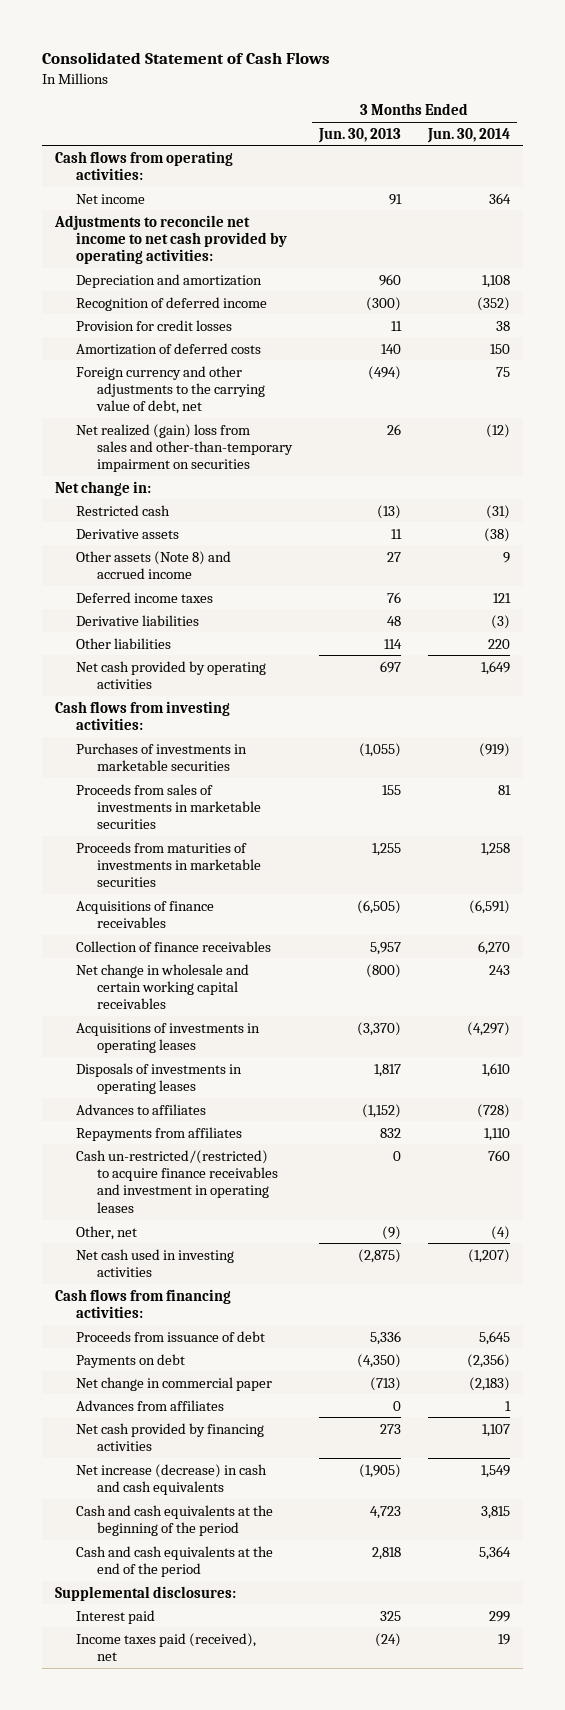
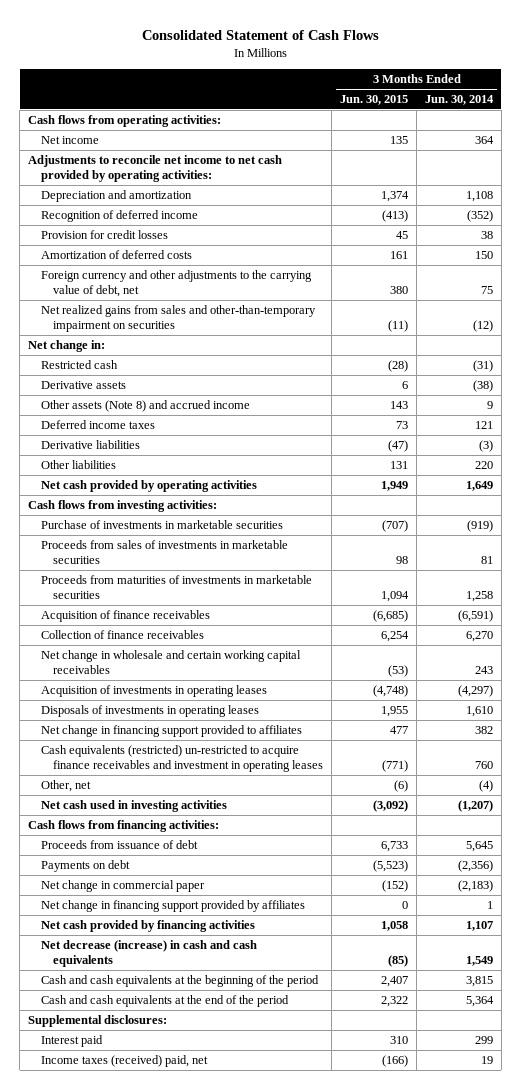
[317,127,401,143] Jun. 30, 2013 -> none
none -> [340,95,409,106] Jun. 30, 2015
[76,423,294,473] Net realized (gain) loss from sales and other-than-temporary impairment on securities -> [40,305,316,332] Net realized gains from sales and other-than-temporary impairment on securities
[76,742,248,772] Purchases of investments in marketable securities -> [40,520,283,530] Purchase of investments in marketable securities
[76,900,215,929] Acquisitions of finance receivables -> [40,610,210,623] Acquisition of finance receivables
[76,1022,261,1054] Acquisitions of investments in operating leases -> [40,685,267,698] Acquisition of investments in operating leases
[76,1103,207,1115] Advances to affiliates -> none
[76,1126,243,1141] Repayments from affiliates -> none
none -> [40,725,302,738] Net change in financing support provided to affiliates
[76,1149,279,1213] Cash un-restricted/(restricted) to acquire finance receivables and investment in operating leases -> [40,745,324,772] Cash equivalents (restricted) un-restricted to acquire finance receivables and investment in operating leases
[76,1399,225,1411] Advances from affiliates -> none
none -> [40,900,305,913] Net change in financing support provided by affiliates
[76,1463,268,1496] Net increase (decrease) in cash and cash equivalents -> [40,940,257,967] Net decrease (increase) in cash and cash equivalents
[76,1632,257,1662] Income taxes paid (received), net -> [40,1055,208,1068] Income taxes (received) paid, net

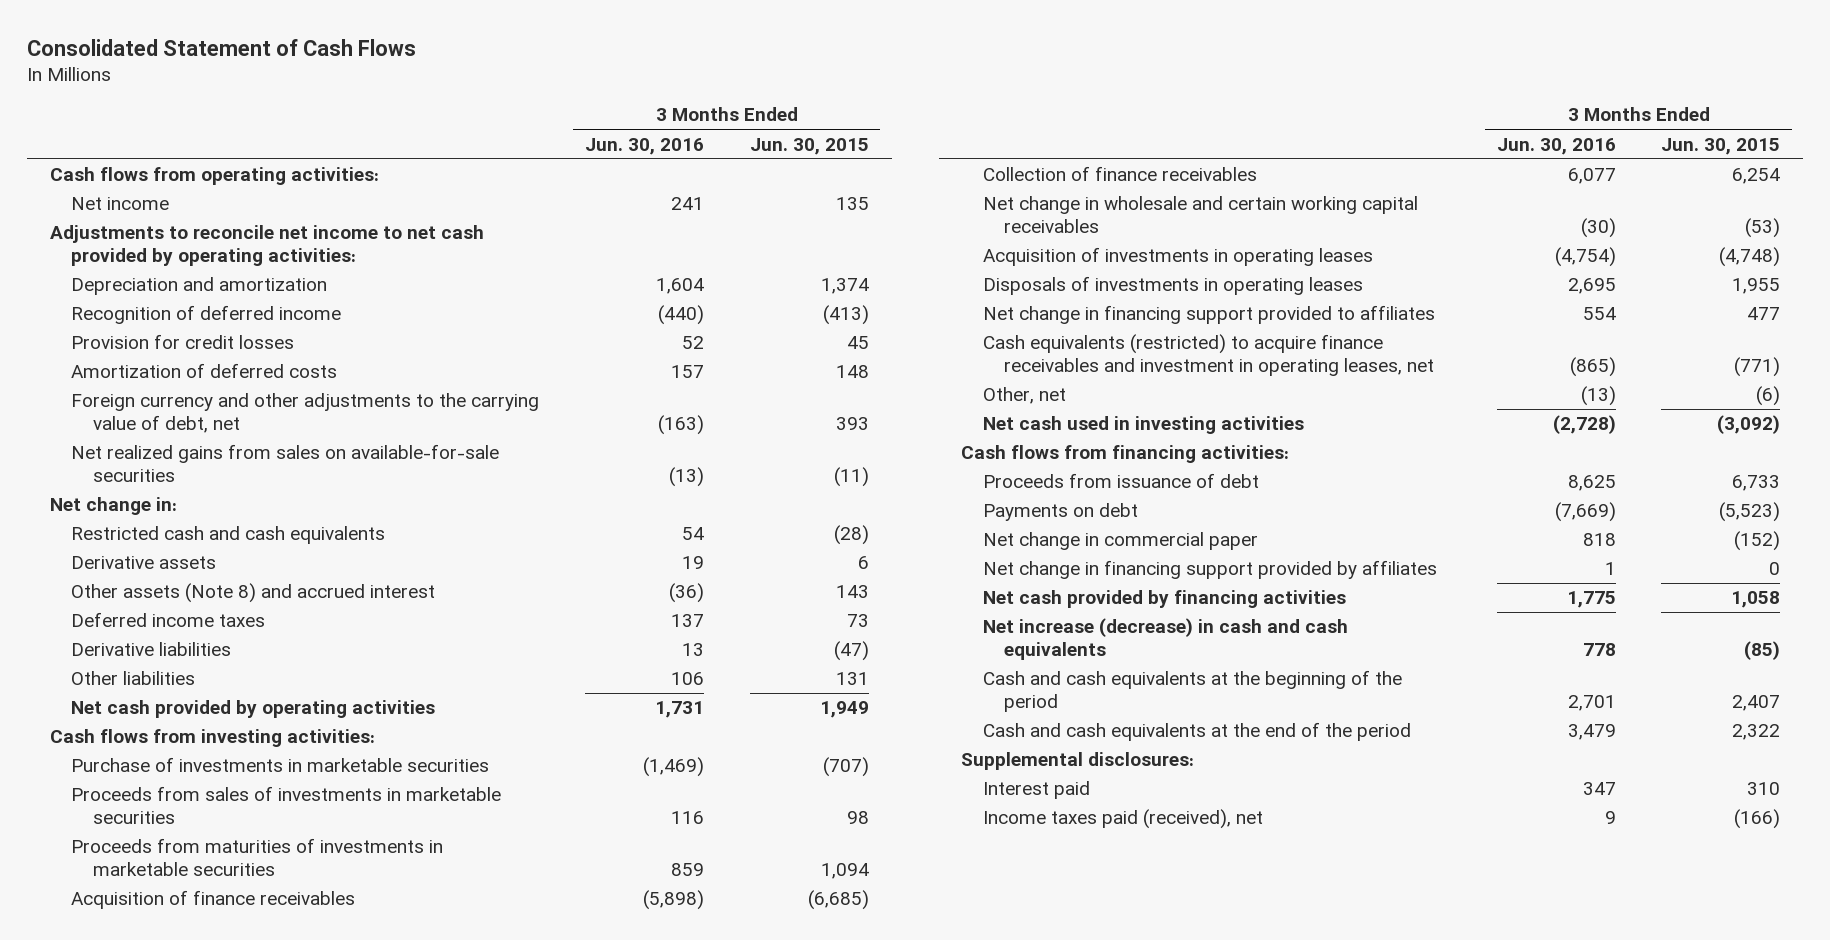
[424,95,494,106] Jun. 30, 2014 -> none
none -> [584,137,704,155] Jun. 30, 2016
[40,305,316,332] Net realized gains from sales and other-than-temporary impairment on securities -> none
[390,251,409,260] 161 -> [835,365,869,379] 148
[390,285,409,294] 380 -> [835,416,869,430] 393
none -> [71,444,500,482] Net realized gains from sales on available-for-sale securities
[40,360,118,370] Restricted cash -> [71,526,386,545] Restricted cash and cash equivalents
[40,400,250,413] Other assets (Note 8) and accrued income -> [71,583,436,604] Other assets (Note 8) and accrued interest
[40,745,324,772] Cash equivalents (restricted) un-restricted to acquire finance receivables and investment in operating leases -> [982,334,1435,376] Cash equivalents (restricted) to acquire finance receivables and investment in operating leases, net
[40,940,257,967] Net decrease (increase) in cash and cash equivalents -> [982,618,1348,660] Net increase (decrease) in cash and cash equivalents
[40,1055,208,1068] Income taxes (received) paid, net -> [982,809,1263,830] Income taxes paid (received), net

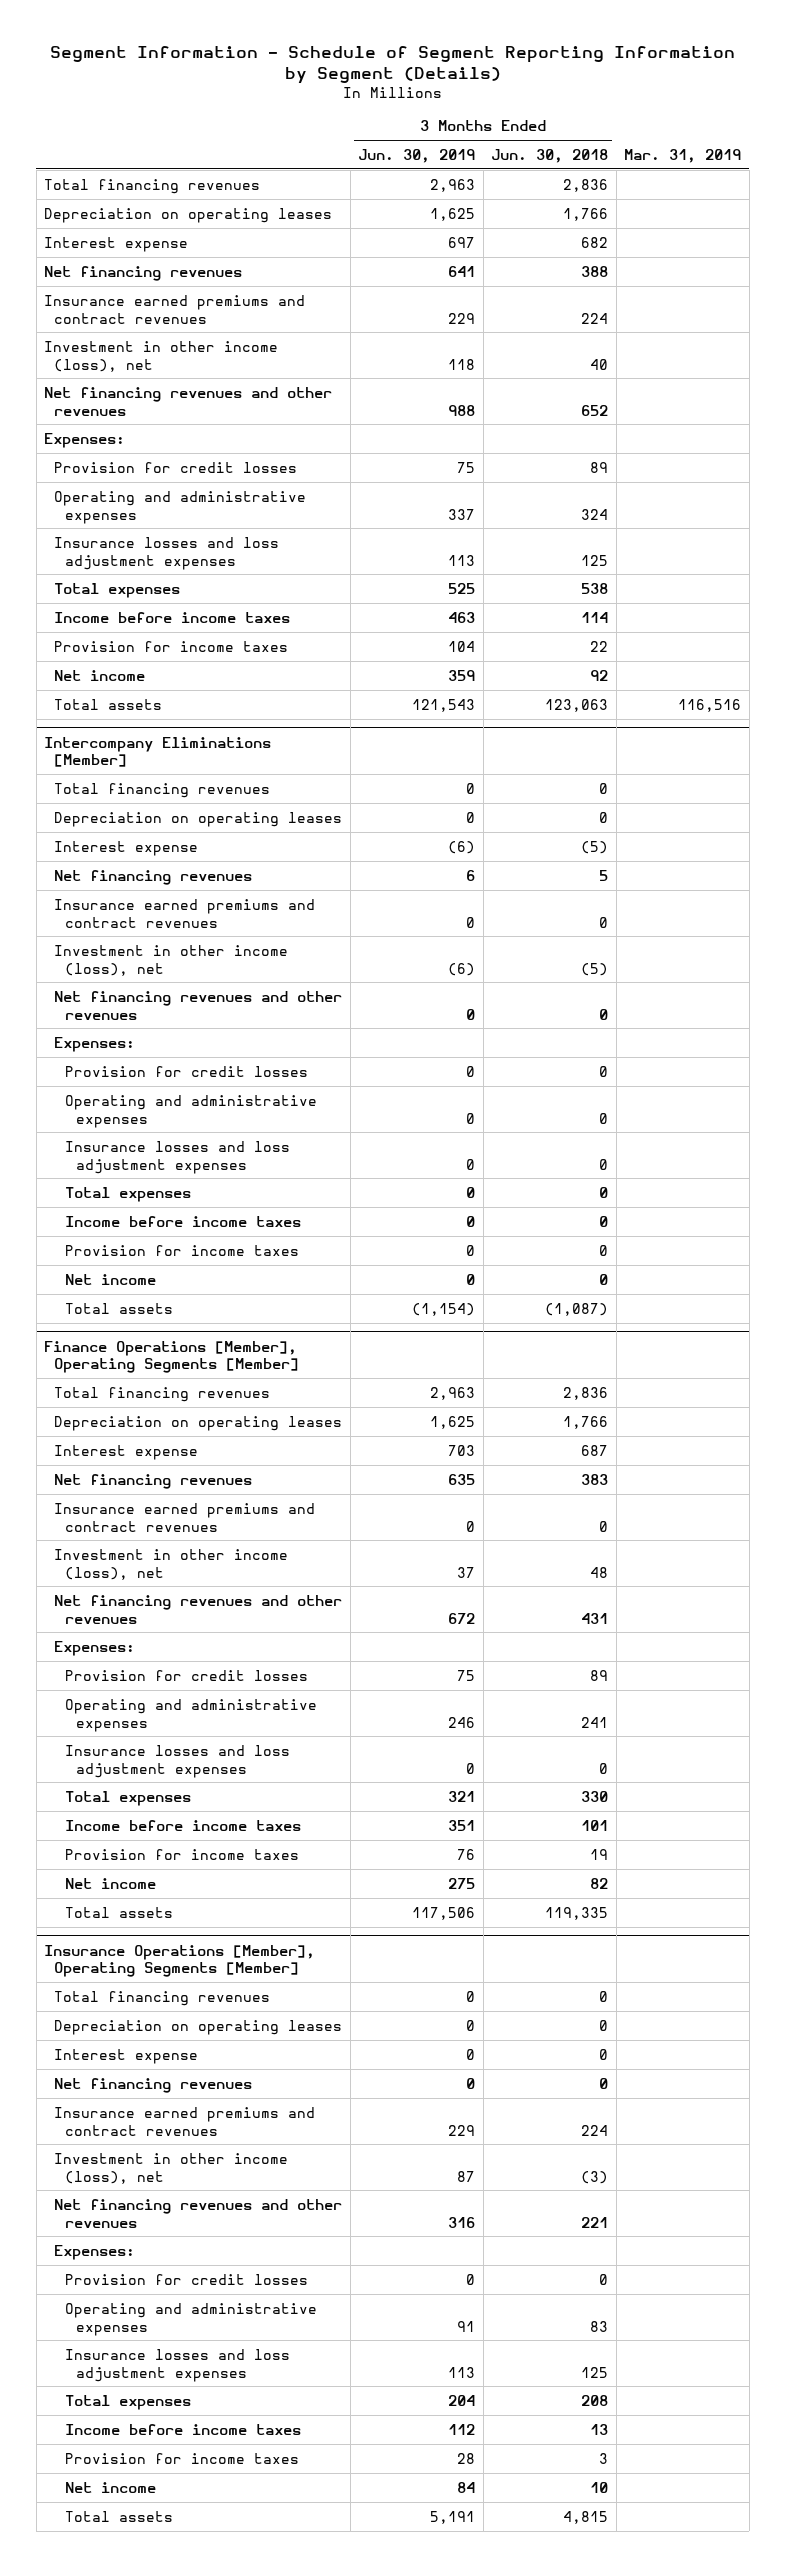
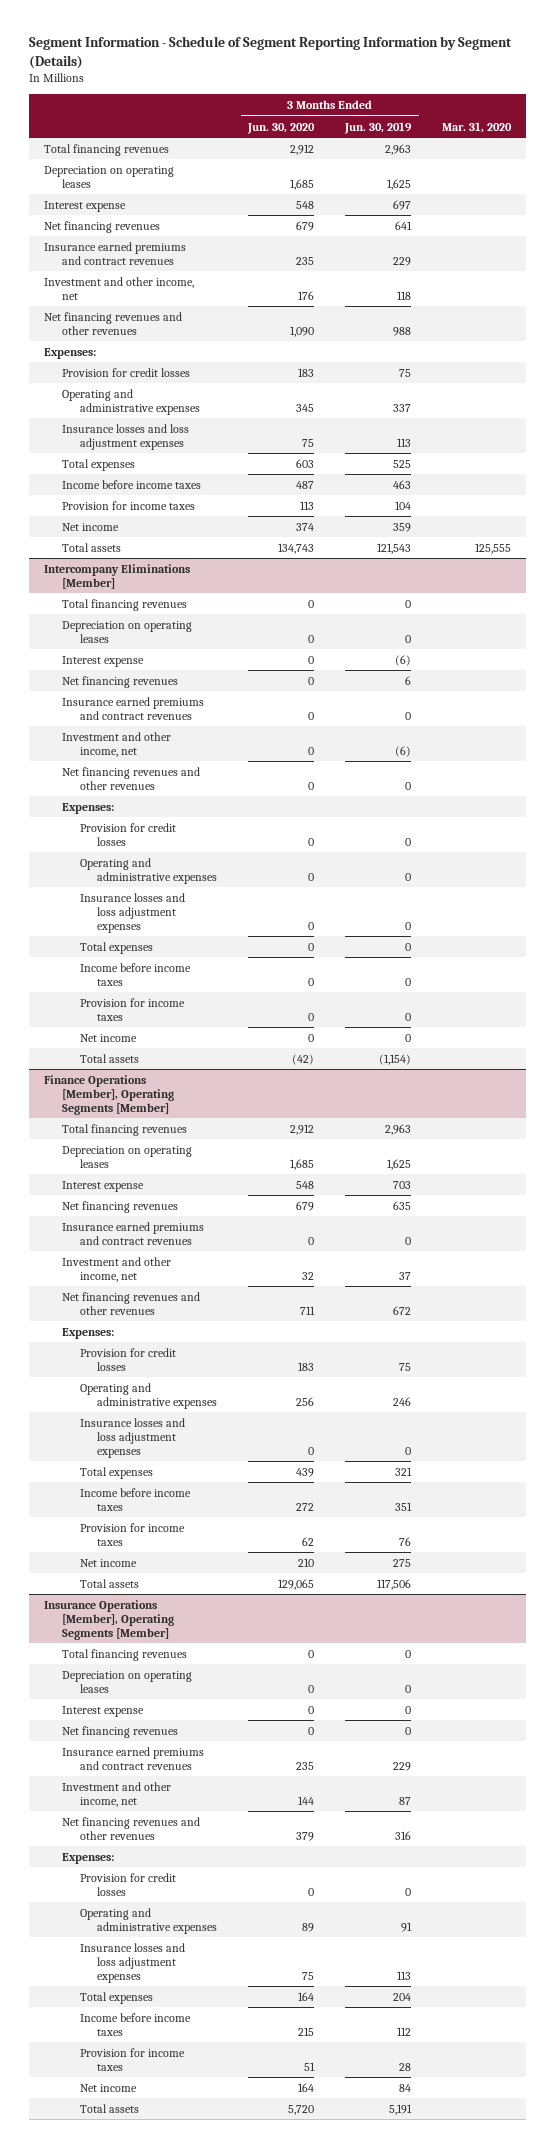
[491,148,609,163] Jun. 30, 2018 -> none
[624,148,742,163] Mar. 31, 2019 -> none
none -> [247,122,316,134] Jun. 30, 2020
none -> [441,121,512,133] Mar. 31, 2020
[43,340,278,372] Investment in other income (loss), net -> [44,276,195,300] Investment and other income, net
[54,944,289,976] Investment in other income (loss), net -> [61,731,171,757] Investment and other income, net
[54,1548,289,1580] Investment in other income (loss), net -> [61,1256,171,1282] Investment and other income, net
[54,2152,289,2184] Investment in other income (loss), net -> [61,1781,171,1807] Investment and other income, net

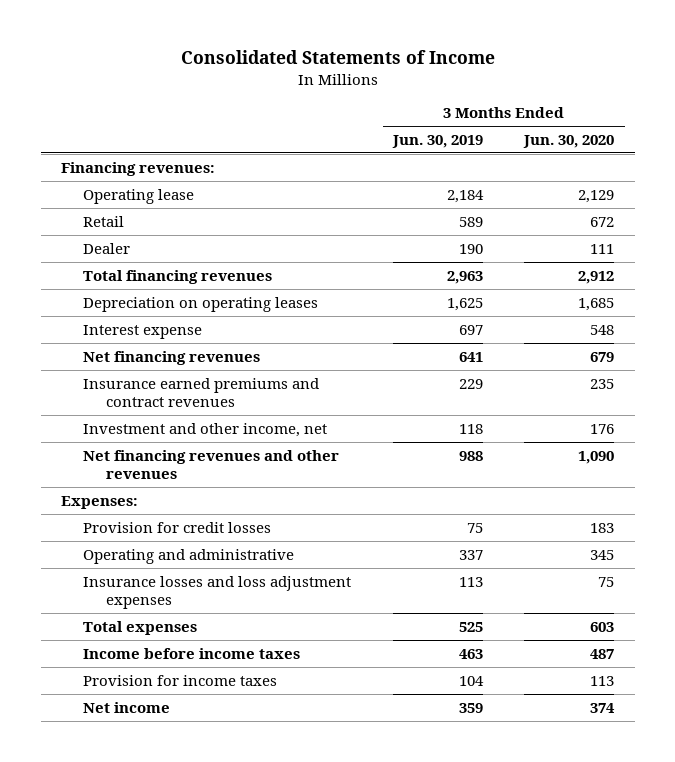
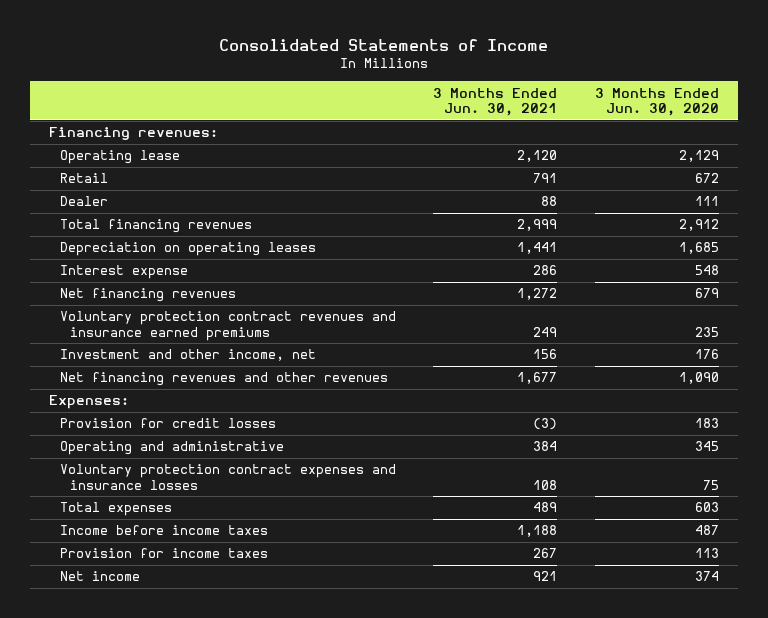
[391,135,483,149] Jun. 30, 2019 -> none
none -> [433,87,558,117] 3 Months Ended Jun. 30, 2021
[83,377,320,407] Insurance earned premiums and contract revenues -> [59,311,396,341] Voluntary protection contract revenues and insurance earned premiums
[83,575,352,609] Insurance losses and loss adjustment expenses -> [59,464,396,490] Voluntary protection contract expenses and insurance losses

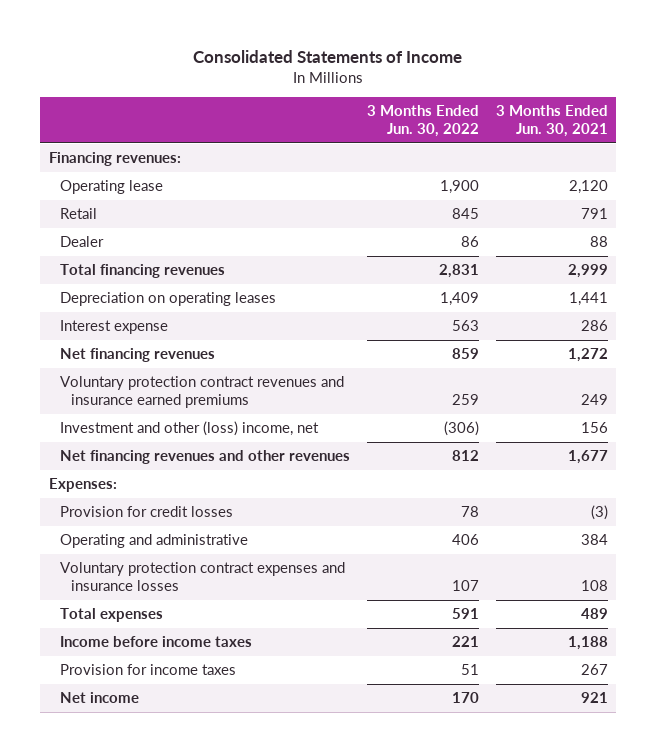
[594,87,719,117] 3 Months Ended Jun. 30, 2020 -> none
none -> [366,105,479,138] 3 Months Ended Jun. 30, 2022
[59,349,316,362] Investment and other income, net -> [59,421,319,437] Investment and other (loss) income, net

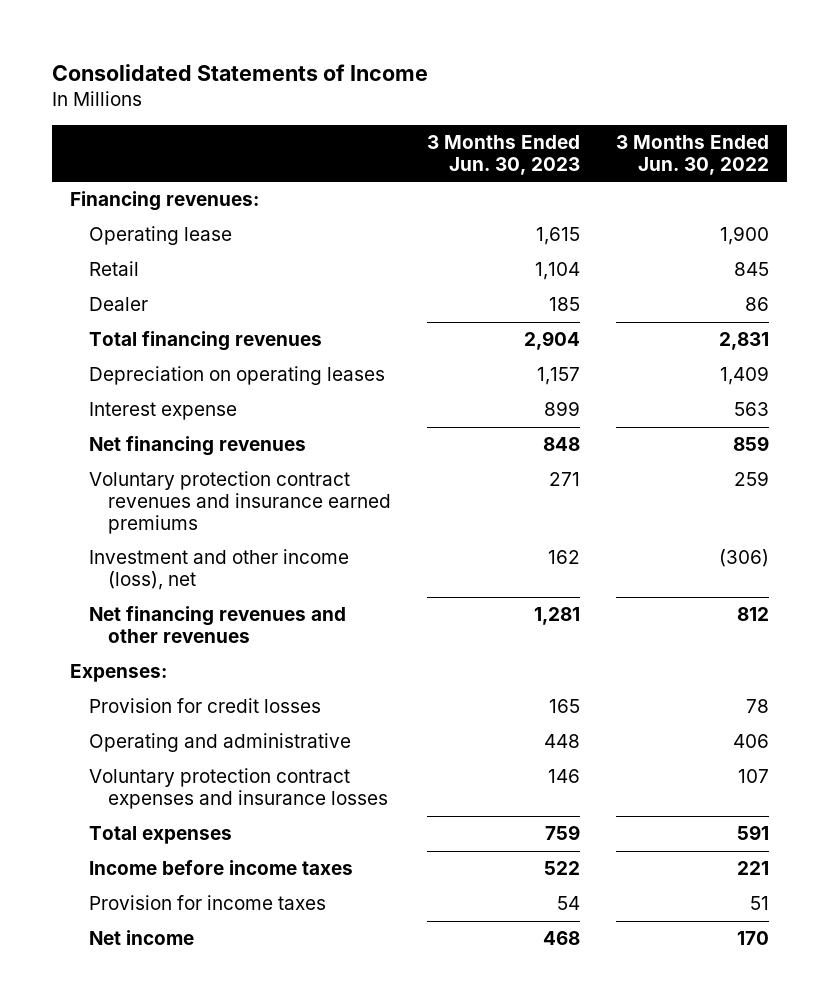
[495,105,608,138] 3 Months Ended Jun. 30, 2021 -> none
none -> [427,135,581,175] 3 Months Ended Jun. 30, 2023
[59,421,319,437] Investment and other (loss) income, net -> [88,549,349,590] Investment and other income (loss), net

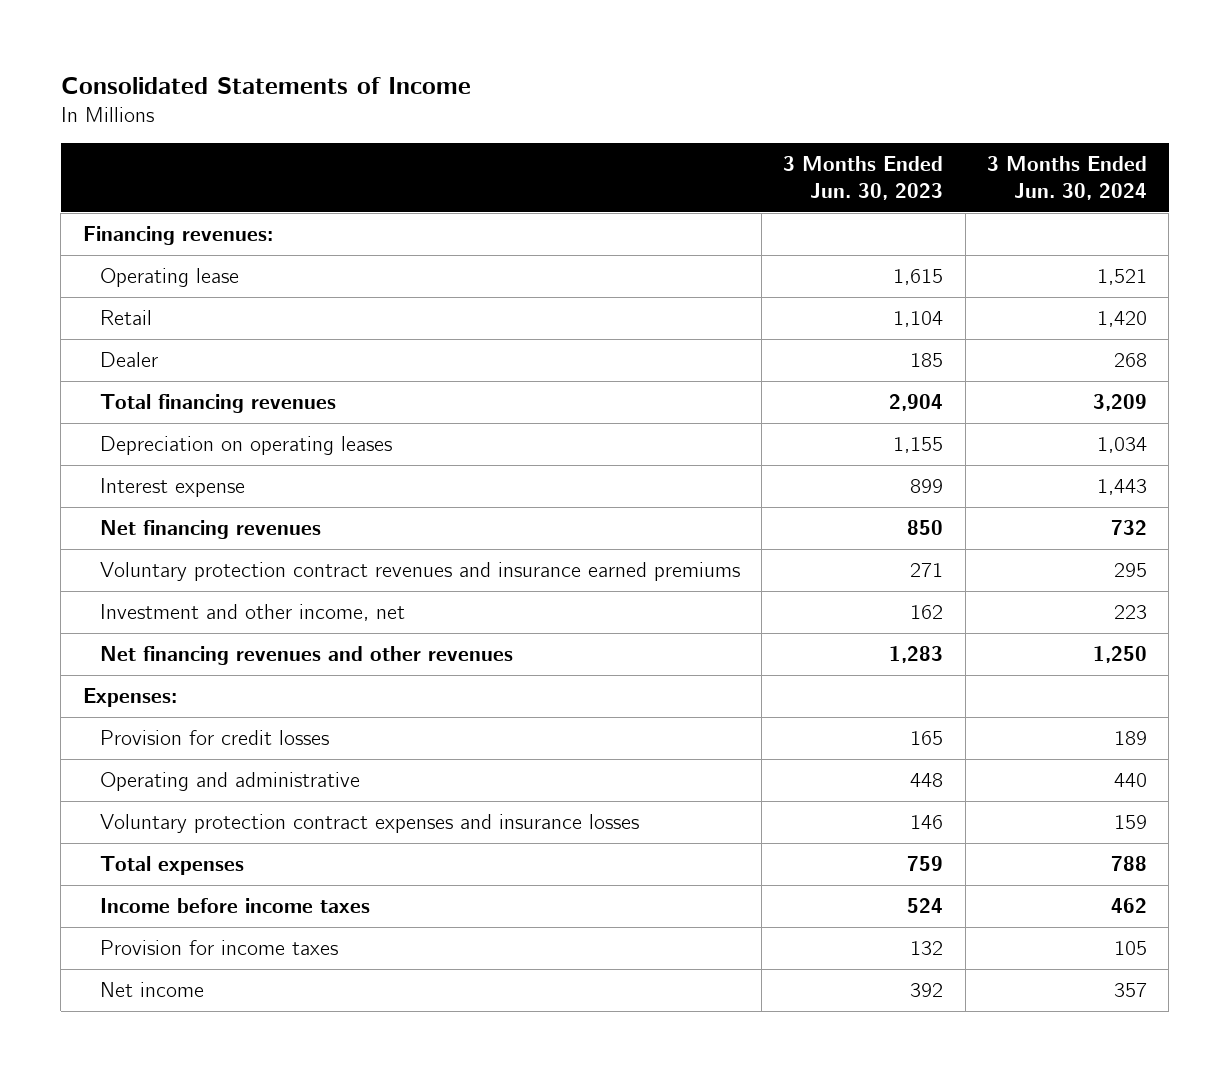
[616,135,770,175] 3 Months Ended Jun. 30, 2022 -> none
none -> [986,156,1147,201] 3 Months Ended Jun. 30, 2024
[537,367,581,386] 1,157 -> [893,437,944,454] 1,155
[543,437,581,452] 848 -> [907,520,944,536] 850
[88,549,349,590] Investment and other income (loss), net -> [99,604,405,622] Investment and other income, net
[534,607,581,626] 1,281 -> [889,646,944,664] 1,283
[544,861,581,876] 522 -> [907,898,944,914] 524
[557,896,581,911] 54 -> [910,941,944,956] 132
[543,931,581,946] 468 -> [910,983,944,998] 392

